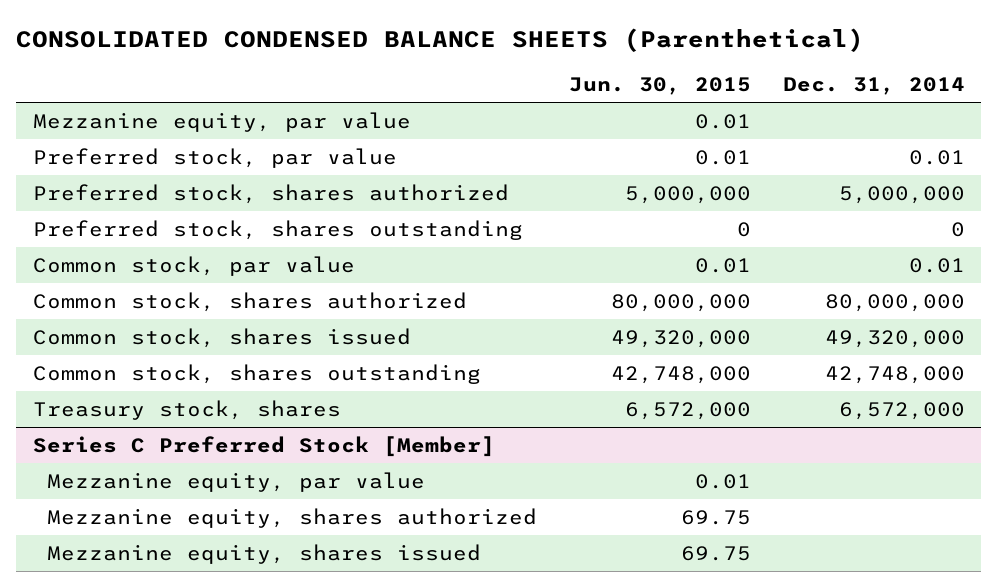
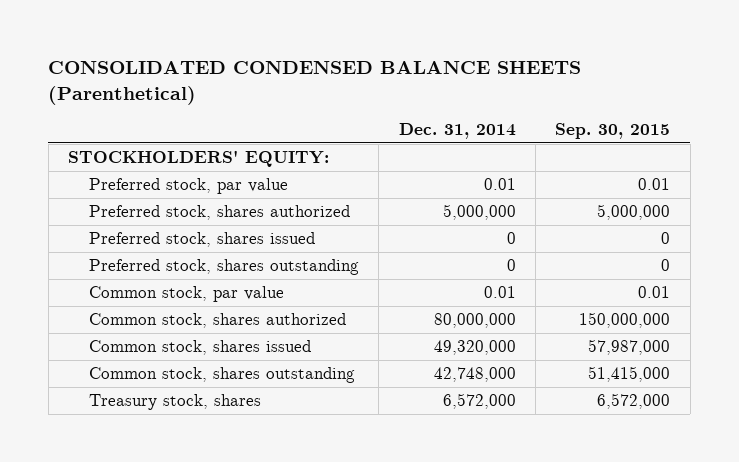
[568,76,751,95] Jun. 30, 2015 -> none
none -> [555,123,671,140] Sep. 30, 2015
[32,111,411,132] Mezzanine equity, par value -> none
none -> [68,150,330,168] STOCKHOLDERS' EQUITY:
none -> [88,232,315,248] Preferred stock, shares issued
[32,435,495,457] Series C Preferred Stock [Member] -> none
[46,471,425,492] Mezzanine equity, par value -> none
[46,507,537,528] Mezzanine equity, shares authorized -> none
[46,543,481,564] Mezzanine equity, shares issued -> none

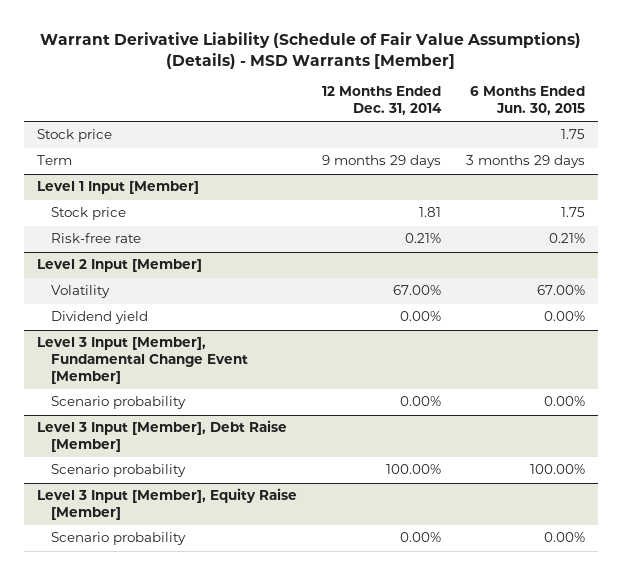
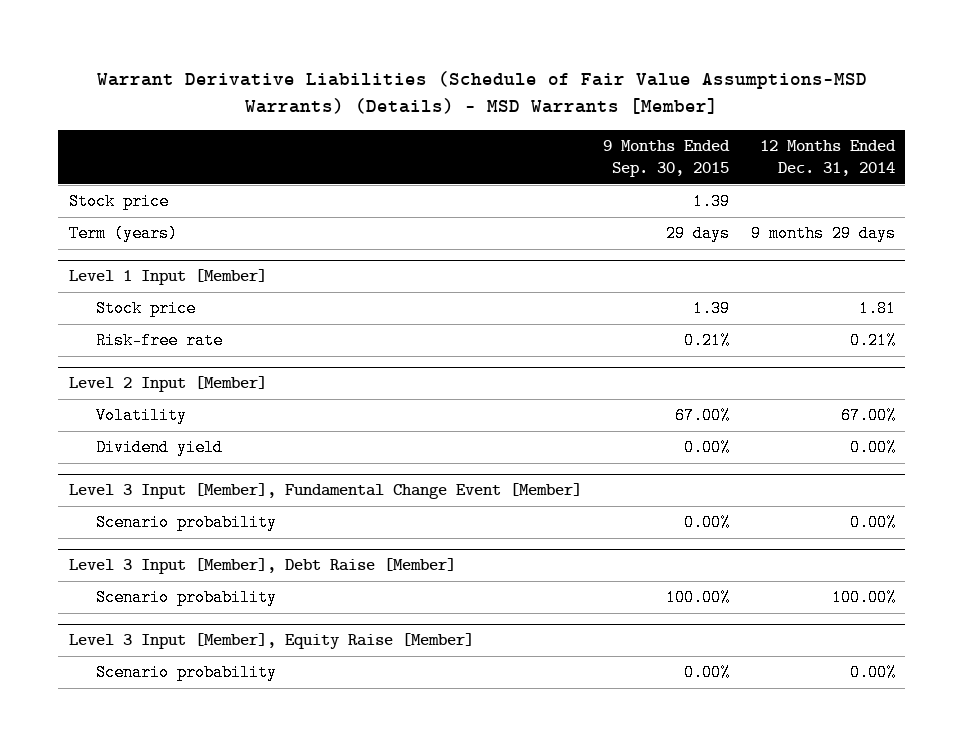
[40,31,582,69] Warrant Derivative Liability (Schedule of Fair Value Assumptions) (Details) - MSD Warrants [Member] -> [96,71,867,115] Warrant Derivative Liabilities (Schedule of Fair Value Assumptions-MSD Warrants) (Details) - MSD Warrants [Member]
[470,86,586,116] 6 Months Ended Jun. 30, 2015 -> none
none -> [603,140,731,178] 9 Months Ended Sep. 30, 2015
[36,155,72,166] Term -> [68,225,178,243] Term (years)

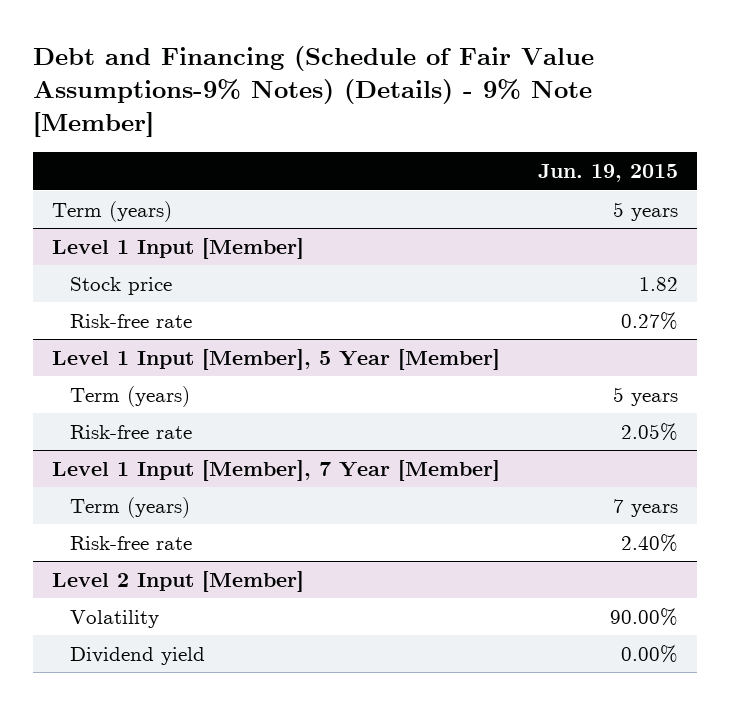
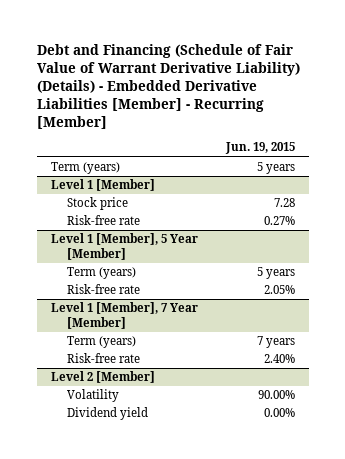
[32,46,594,138] Debt and Financing (Schedule of Fair Value Assumptions-9% Notes) (Details) - 9% Note [Member] -> [36,43,300,129] Debt and Financing (Schedule of Fair Value of Warrant Derivative Liability) (Details) - Embedded Derivative Liabilities [Member] - Recurring [Member]
[51,237,304,259] Level 1 Input [Member] -> [50,179,155,192] Level 1 [Member]
[638,276,678,291] 1.82 -> [273,198,295,208] 7.28
[51,348,500,370] Level 1 Input [Member], 5 Year [Member] -> [50,233,198,260] Level 1 [Member], 5 Year [Member]
[51,459,500,481] Level 1 Input [Member], 7 Year [Member] -> [50,302,198,329] Level 1 [Member], 7 Year [Member]
[51,570,304,592] Level 2 Input [Member] -> [50,371,155,384] Level 2 [Member]

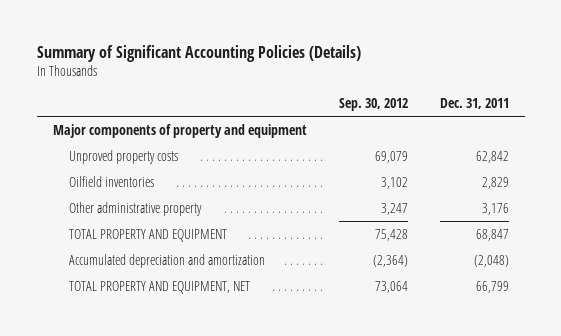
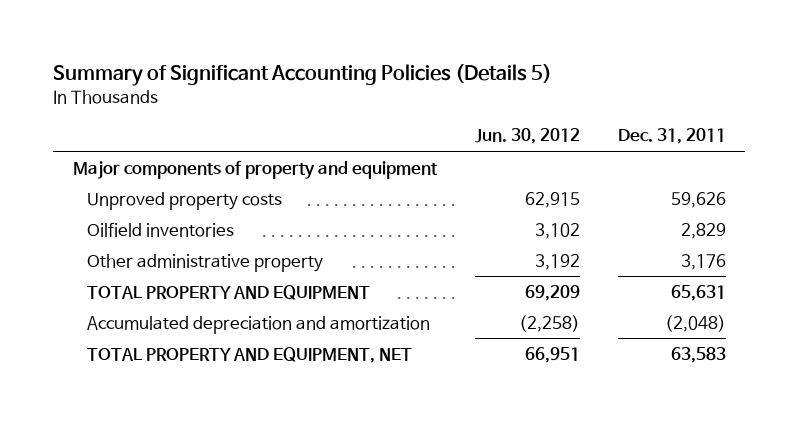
[36,44,361,62] Summary of Significant Accounting Policies (Details) -> [53,63,553,86] Summary of Significant Accounting Policies (Details 5)
[338,97,408,111] Sep. 30, 2012 -> none
none -> [474,128,580,145] Jun. 30, 2012
[475,150,509,163] 62,842 -> [671,191,727,208] 59,626
[475,228,509,241] 68,847 -> [671,284,727,301] 65,631
[475,280,509,293] 66,799 -> [671,346,727,363] 63,583

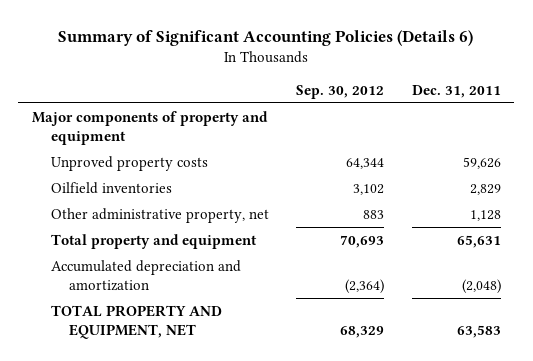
[53,63,553,86] Summary of Significant Accounting Policies (Details 5) -> [58,29,474,46] Summary of Significant Accounting Policies (Details 6)
[474,128,580,145] Jun. 30, 2012 -> none
none -> [296,84,385,99] Sep. 30, 2012
[86,253,323,272] Other administrative property -> [50,207,269,223] Other administrative property, net
[681,253,727,270] 3,176 -> [469,209,501,221] 1,128
[86,284,370,300] TOTAL PROPERTY AND EQUIPMENT -> [50,233,257,249] Total property and equipment

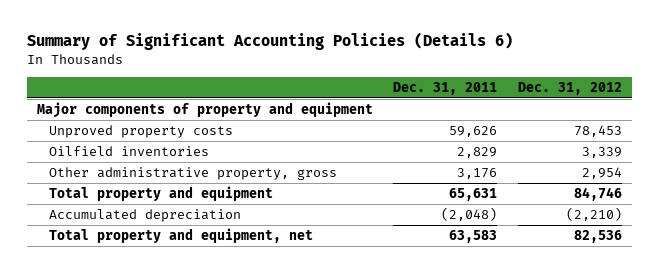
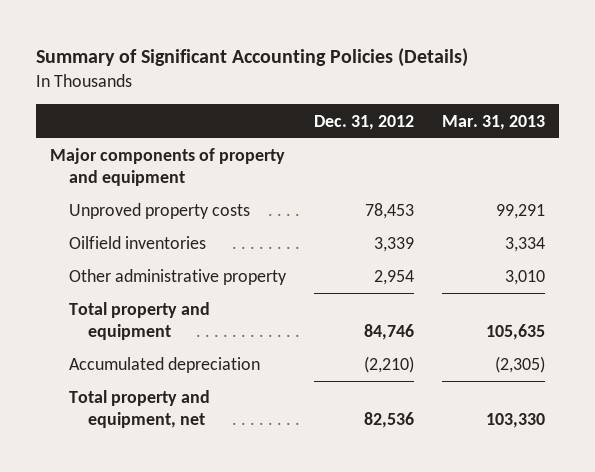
[26,32,513,51] Summary of Significant Accounting Policies (Details 6) -> [35,48,468,68] Summary of Significant Accounting Policies (Details)
[393,81,498,95] Dec. 31, 2011 -> none
none -> [442,114,546,130] Mar. 31, 2013
[48,166,337,180] Other administrative property, gross -> [68,269,287,286] Other administrative property

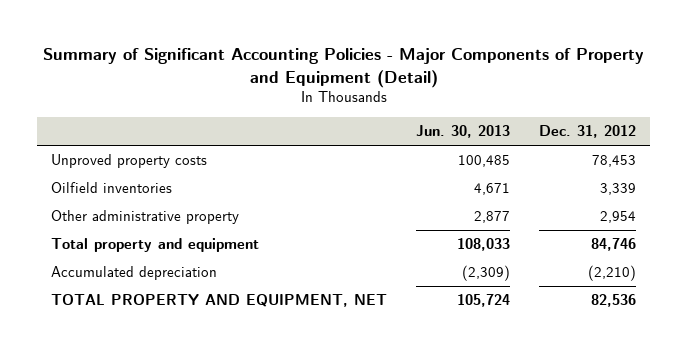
[35,48,468,68] Summary of Significant Accounting Policies (Details) -> [42,47,644,88] Summary of Significant Accounting Policies - Major Components of Property and Equipment (Detail)
[442,114,546,130] Mar. 31, 2013 -> none
none -> [416,125,511,139] Jun. 30, 2013
[49,148,285,187] Major components of property and equipment -> none
[68,390,210,429] Total property and equipment, net -> [51,294,388,308] TOTAL PROPERTY AND EQUIPMENT, NET

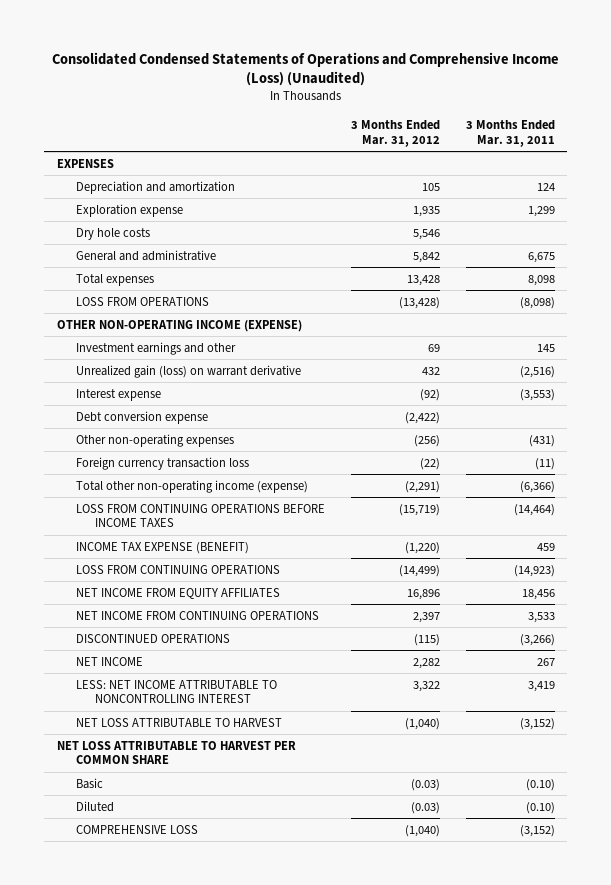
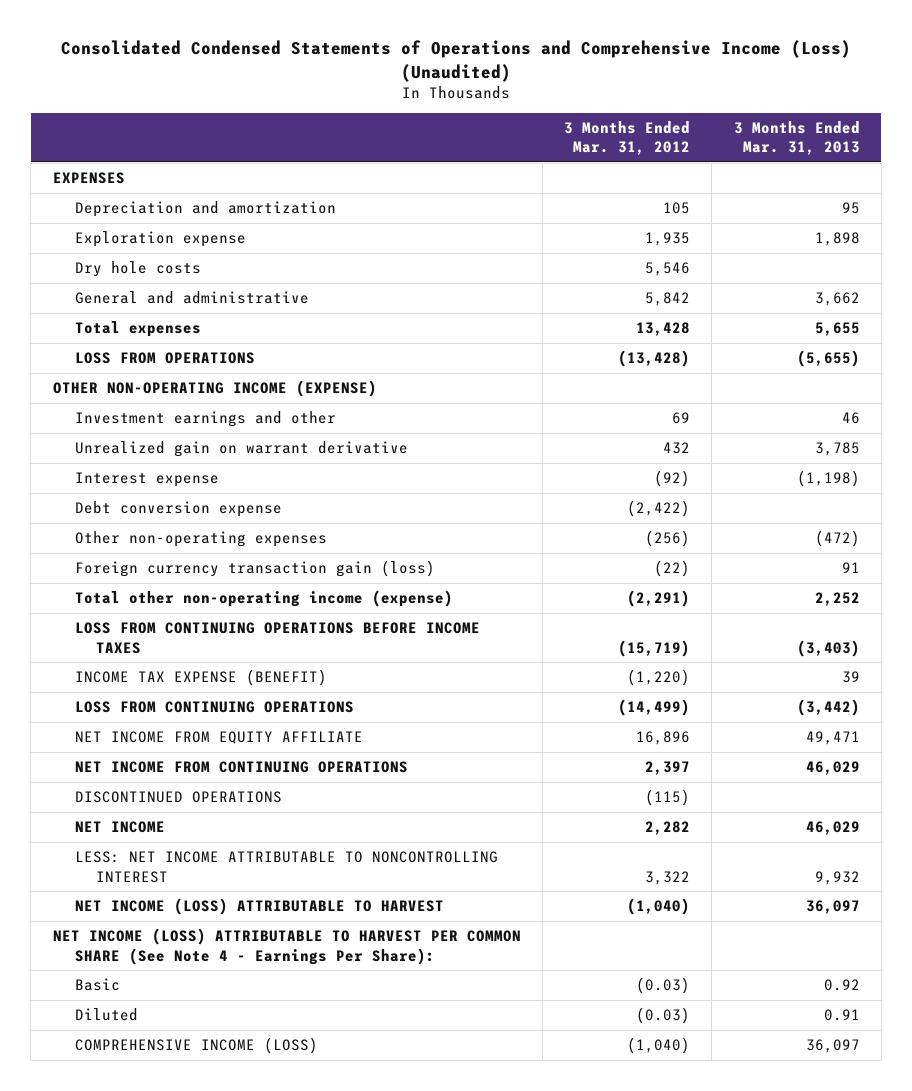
[465,119,555,147] 3 Months Ended Mar. 31, 2011 -> none
none -> [733,120,860,156] 3 Months Ended Mar. 31, 2013
[75,364,301,378] Unrealized gain (loss) on warrant derivative -> [74,441,408,458] Unrealized gain on warrant derivative
[75,456,249,470] Foreign currency transaction loss -> [74,560,435,578] Foreign currency transaction gain (loss)
[75,587,280,599] NET INCOME FROM EQUITY AFFILIATES -> [74,731,363,745] NET INCOME FROM EQUITY AFFILIATE
[75,717,282,727] NET LOSS ATTRIBUTABLE TO HARVEST -> [74,898,444,916] NET INCOME (LOSS) ATTRIBUTABLE TO HARVEST
[56,740,296,765] NET LOSS ATTRIBUTABLE TO HARVEST PER COMMON SHARE -> [52,928,521,965] NET INCOME (LOSS) ATTRIBUTABLE TO HARVEST PER COMMON SHARE (See Note 4 - Earnings Per Share):
[75,824,198,834] COMPREHENSIVE LOSS -> [74,1037,318,1055] COMPREHENSIVE INCOME (LOSS)

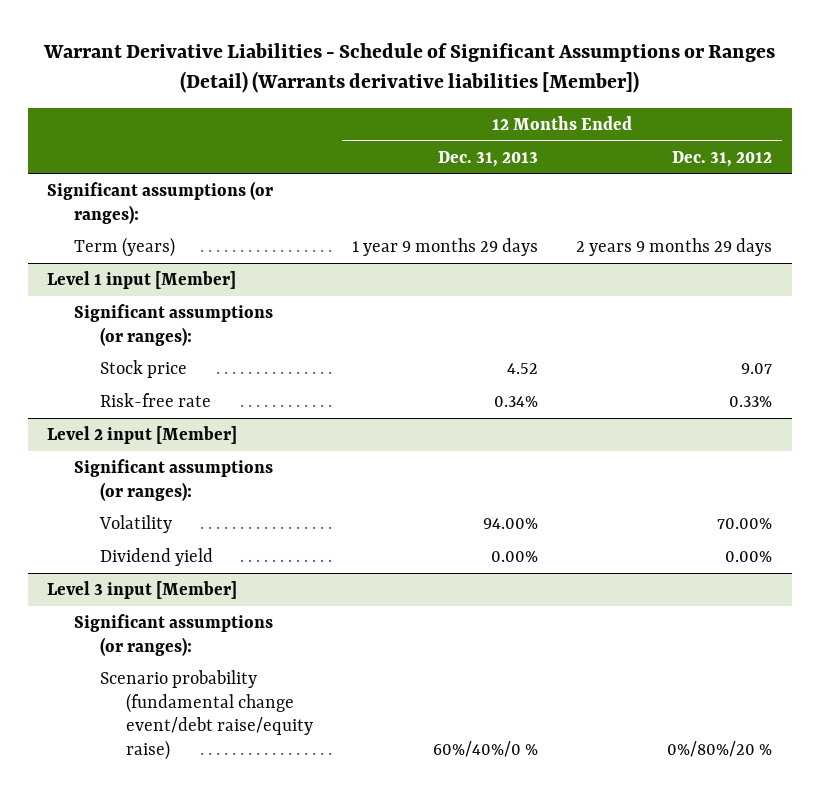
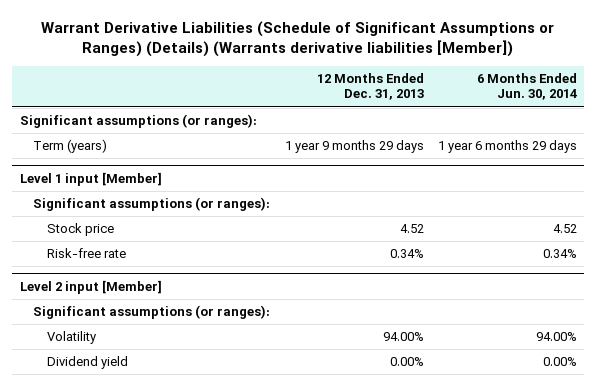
[42,43,775,94] Warrant Derivative Liabilities - Schedule of Significant Assumptions or Ranges (Detail) (Warrants derivative liabilities [Member]) -> [41,20,555,57] Warrant Derivative Liabilities (Schedule of Significant Assumptions or Ranges) (Details) (Warrants derivative liabilities [Member])
[672,150,773,167] Dec. 31, 2012 -> none
none -> [476,73,577,101] 6 Months Ended Jun. 30, 2014
[47,580,238,599] Level 3 input [Member] -> none
[73,613,273,656] Significant assumptions (or ranges): -> none
[99,669,314,760] Scenario probability (fundamental change event/debt raise/equity raise) -> none

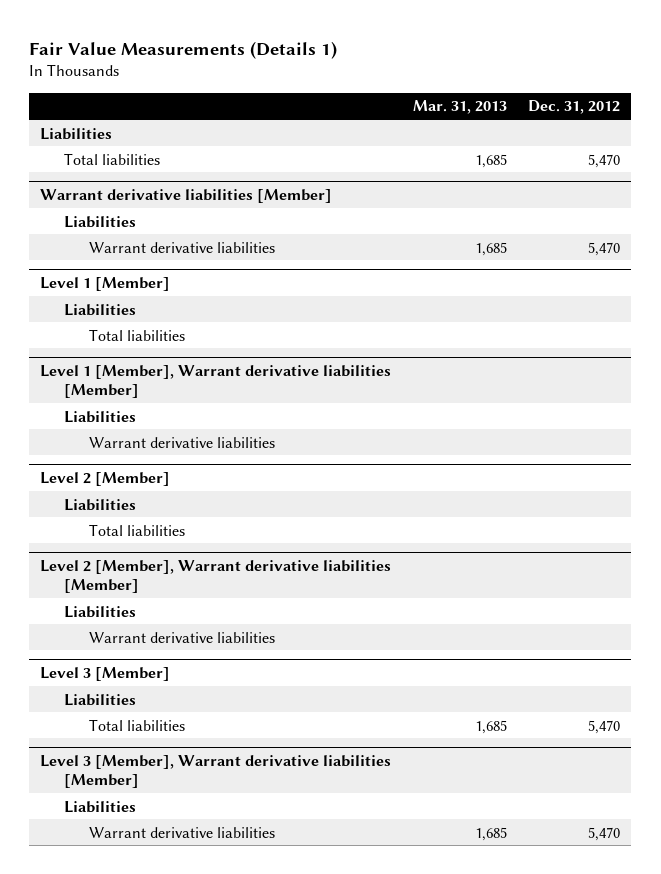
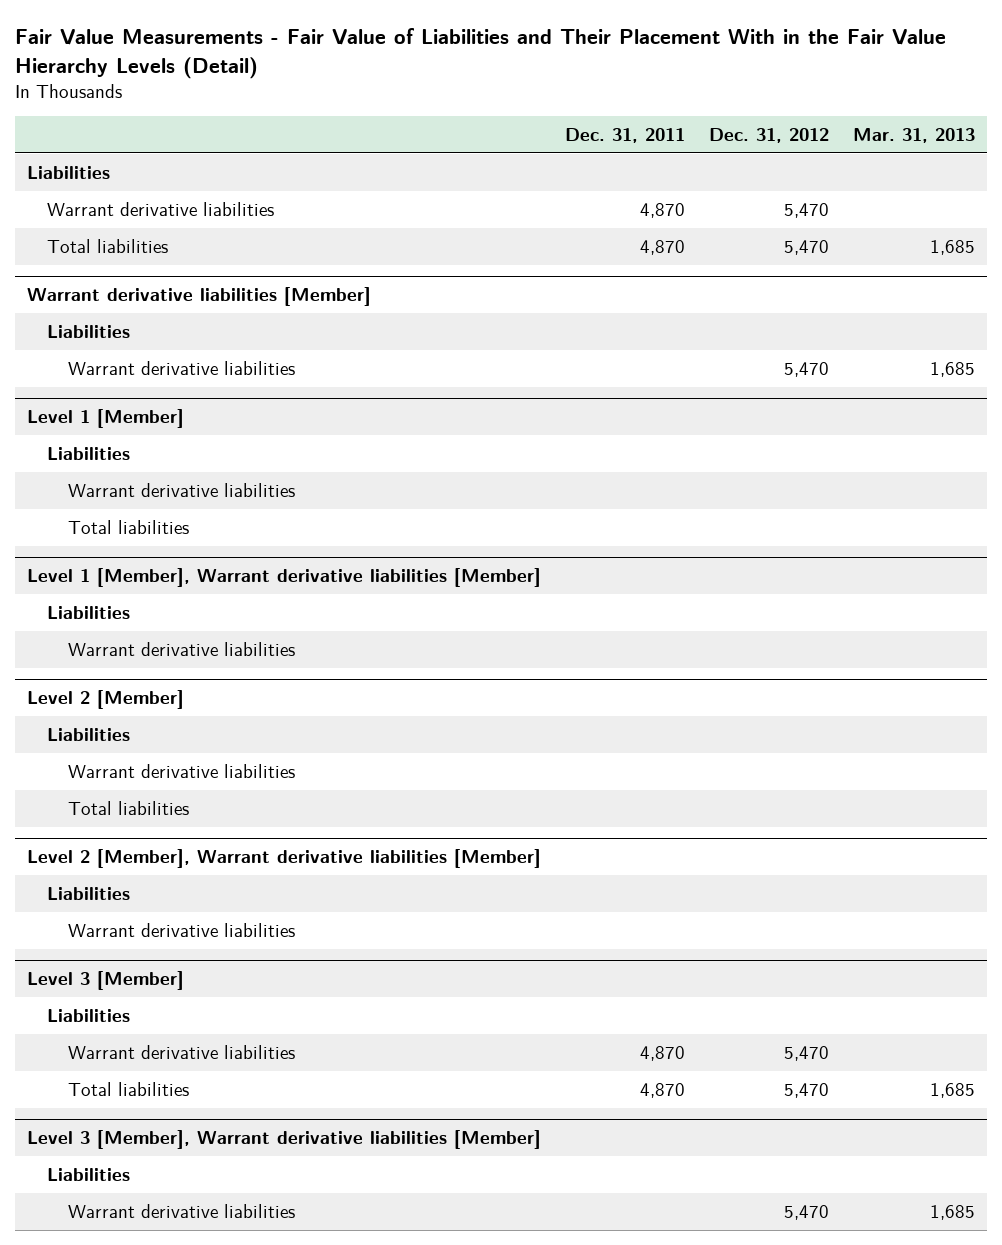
[29,40,338,59] Fair Value Measurements (Details 1) -> [15,28,947,79] Fair Value Measurements - Fair Value of Liabilities and Their Placement With in the Fair Value Hierarchy Levels (Detail)
none -> [565,128,686,144] Dec. 31, 2011
none -> [47,201,275,216] Warrant derivative liabilities
none -> [67,482,295,497] Warrant derivative liabilities
none -> [67,763,295,778] Warrant derivative liabilities
none -> [67,1044,295,1059] Warrant derivative liabilities

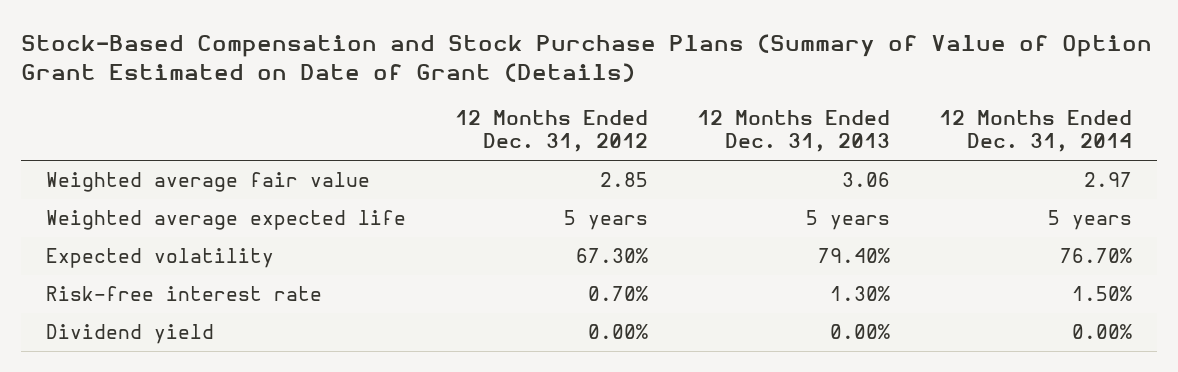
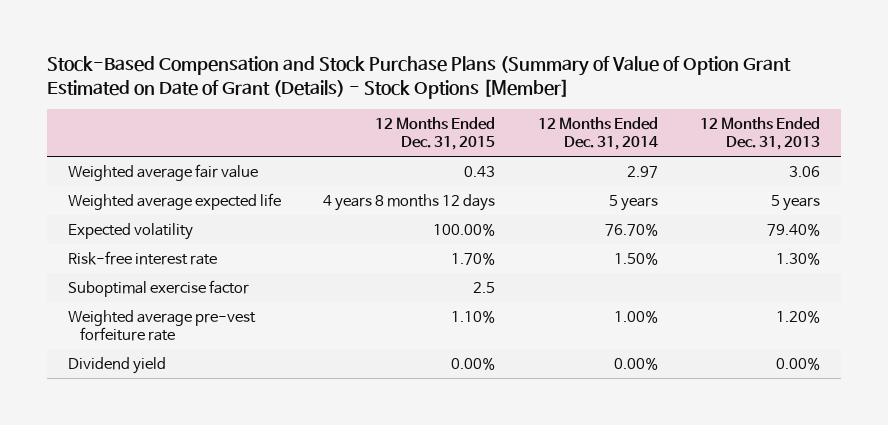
[21,33,1153,83] Stock-Based Compensation and Stock Purchase Plans (Summary of Value of Option Grant Estimated on Date of Grant (Details) -> [46,56,791,99] Stock-Based Compensation and Stock Purchase Plans (Summary of Value of Option Grant Estimated on Date of Grant (Details) - Stock Options [Member]
[454,110,648,153] 12 Months Ended Dec. 31, 2012 -> none
none -> [375,116,496,151] 12 Months Ended Dec. 31, 2015
none -> [67,279,249,297] Suboptimal exercise factor
none -> [67,309,256,342] Weighted average pre-vest forfeiture rate

